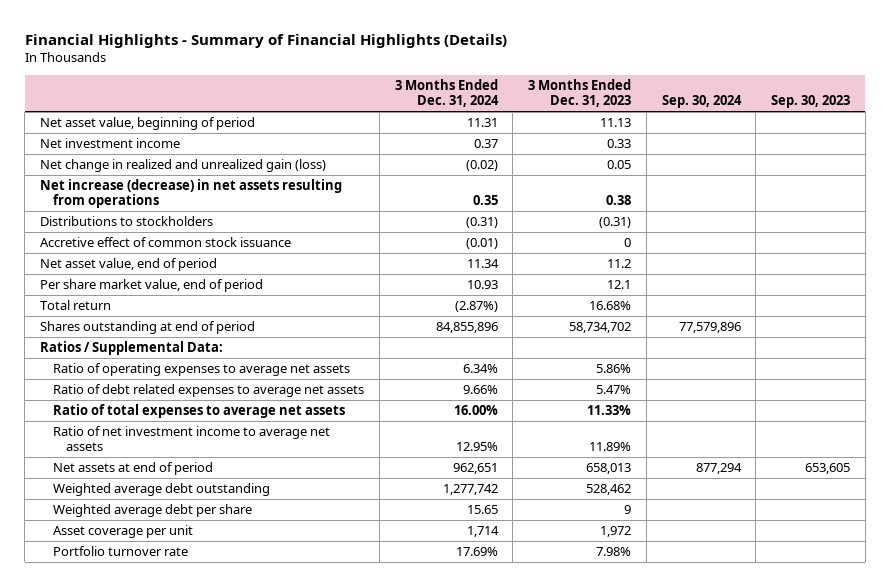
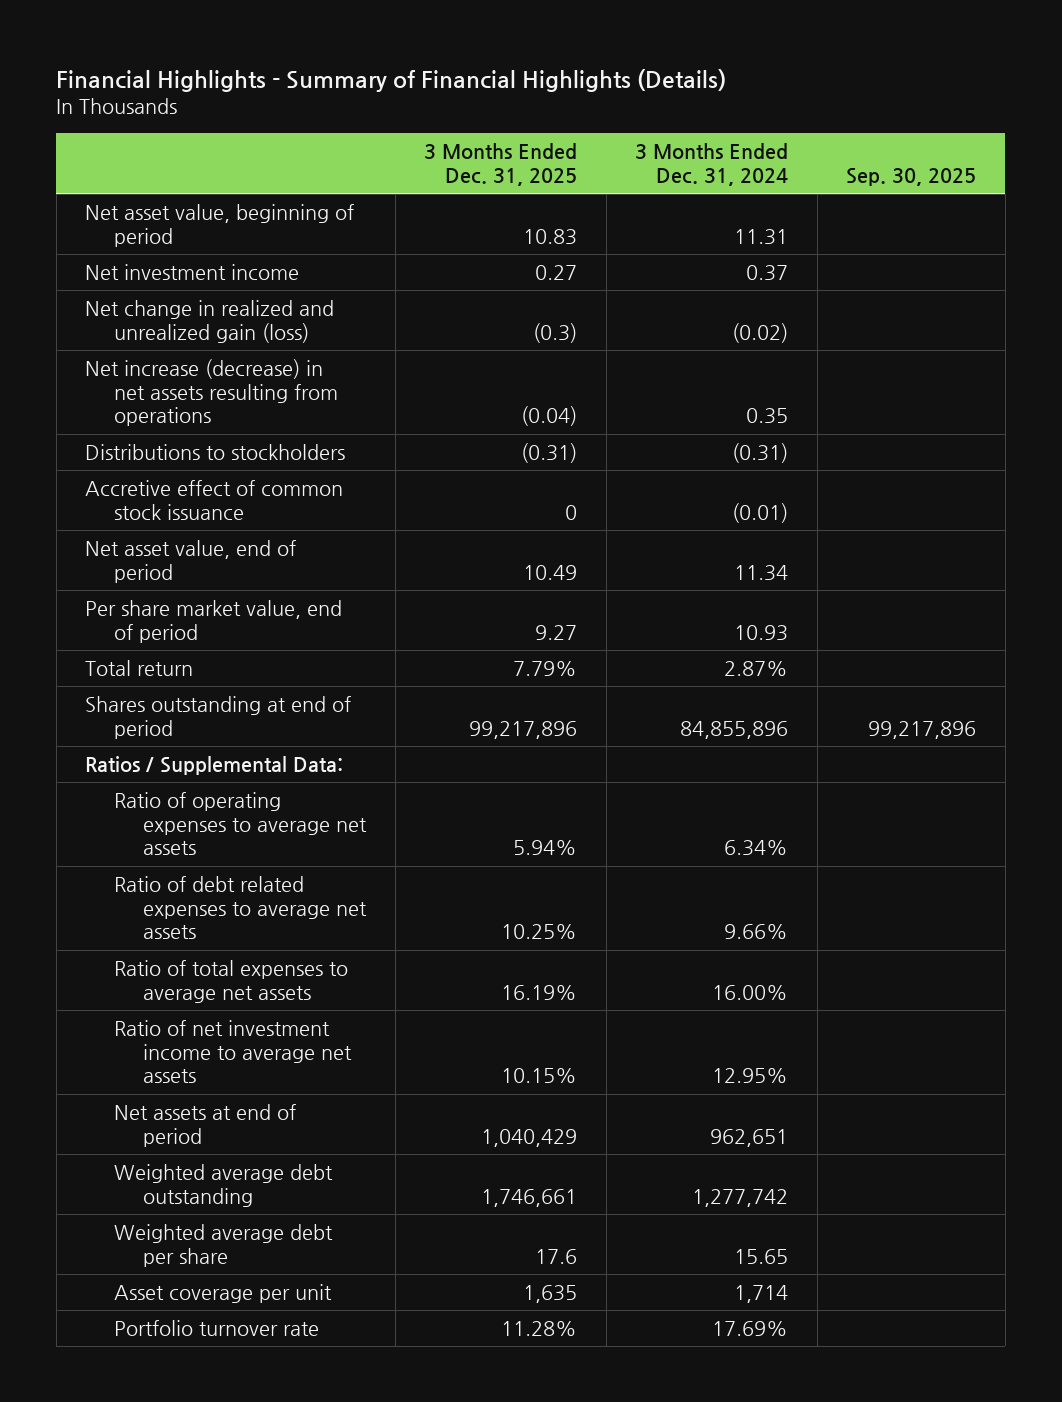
[528,79,632,108] 3 Months Ended Dec. 31, 2023 -> none
[661,95,742,109] Sep. 30, 2024 -> none
[771,95,851,109] Sep. 30, 2023 -> none
none -> [424,143,578,186] 3 Months Ended Dec. 31, 2025
none -> [846,167,977,186] Sep. 30, 2025
[454,301,498,313] (2.87%) -> [724,661,789,677] 2.87%

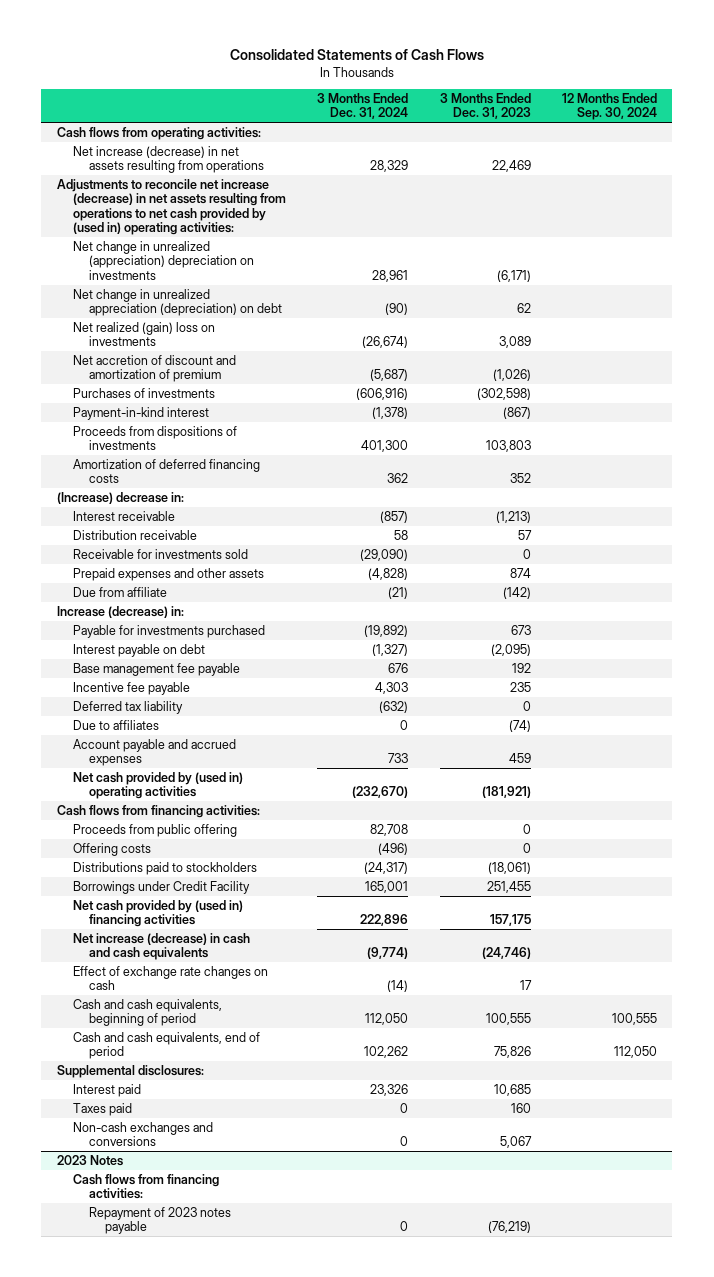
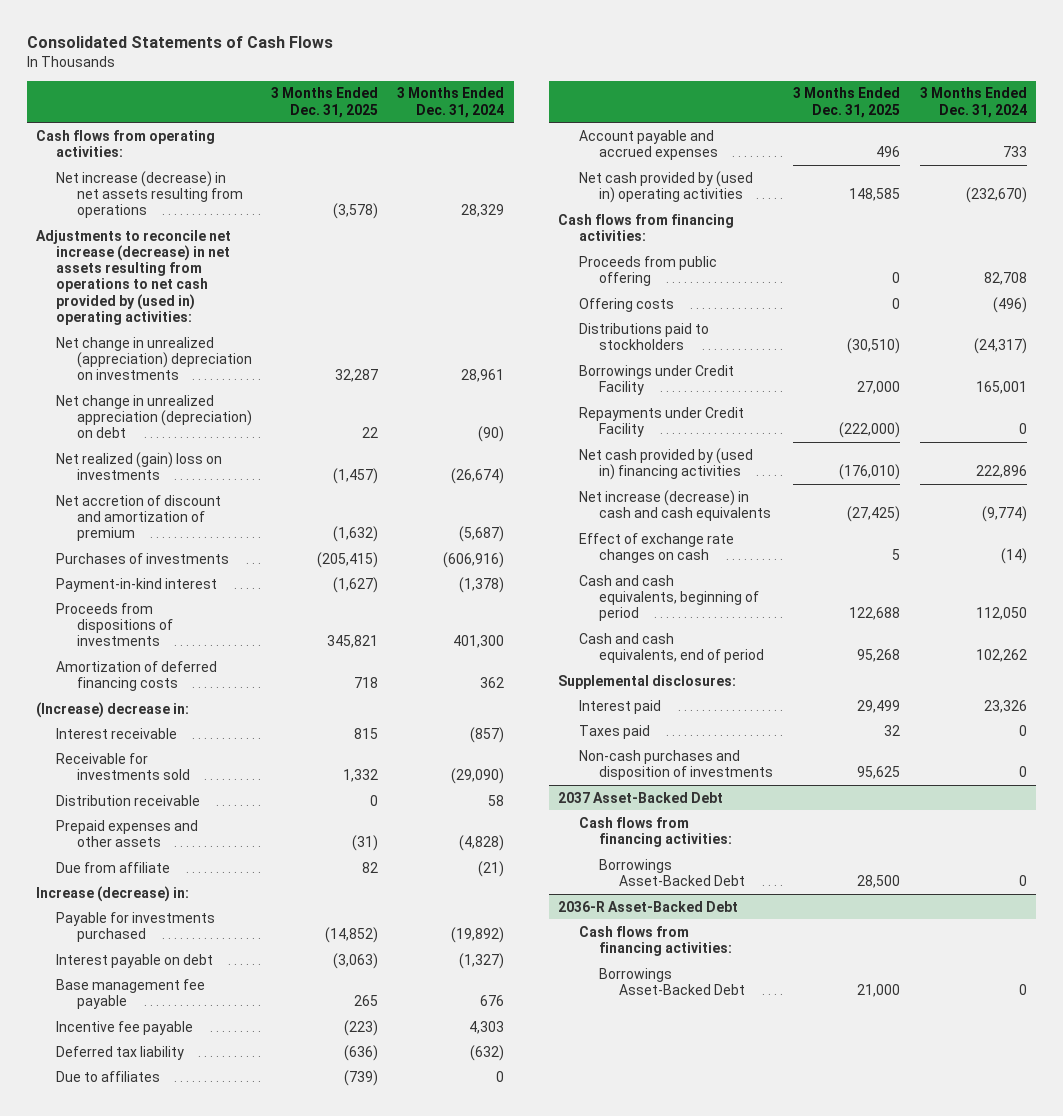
[439,92,531,120] 3 Months Ended Dec. 31, 2023 -> none
[561,92,657,121] 12 Months Ended Sep. 30, 2024 -> none
none -> [270,87,378,118] 3 Months Ended Dec. 31, 2025
[73,529,198,540] Distribution receivable -> [56,794,201,806] Distribution receivable
none -> [578,406,744,437] Repayments under Credit Facility
[73,1121,214,1147] Non-cash exchanges and conversions -> none
[56,1154,123,1166] 2023 Notes -> none
none -> [578,749,773,780] Non-cash purchases and disposition of investments
none -> [558,791,724,803] 2037 Asset-Backed Debt
[89,1206,232,1235] Repayment of 2023 notes payable -> none
none -> [598,858,745,886] Borrowings Asset-Backed Debt
none -> [558,900,739,912] 2036-R Asset-Backed Debt
none -> [578,925,732,956] Cash flows from financing activities:
none -> [598,967,745,995] Borrowings Asset-Backed Debt

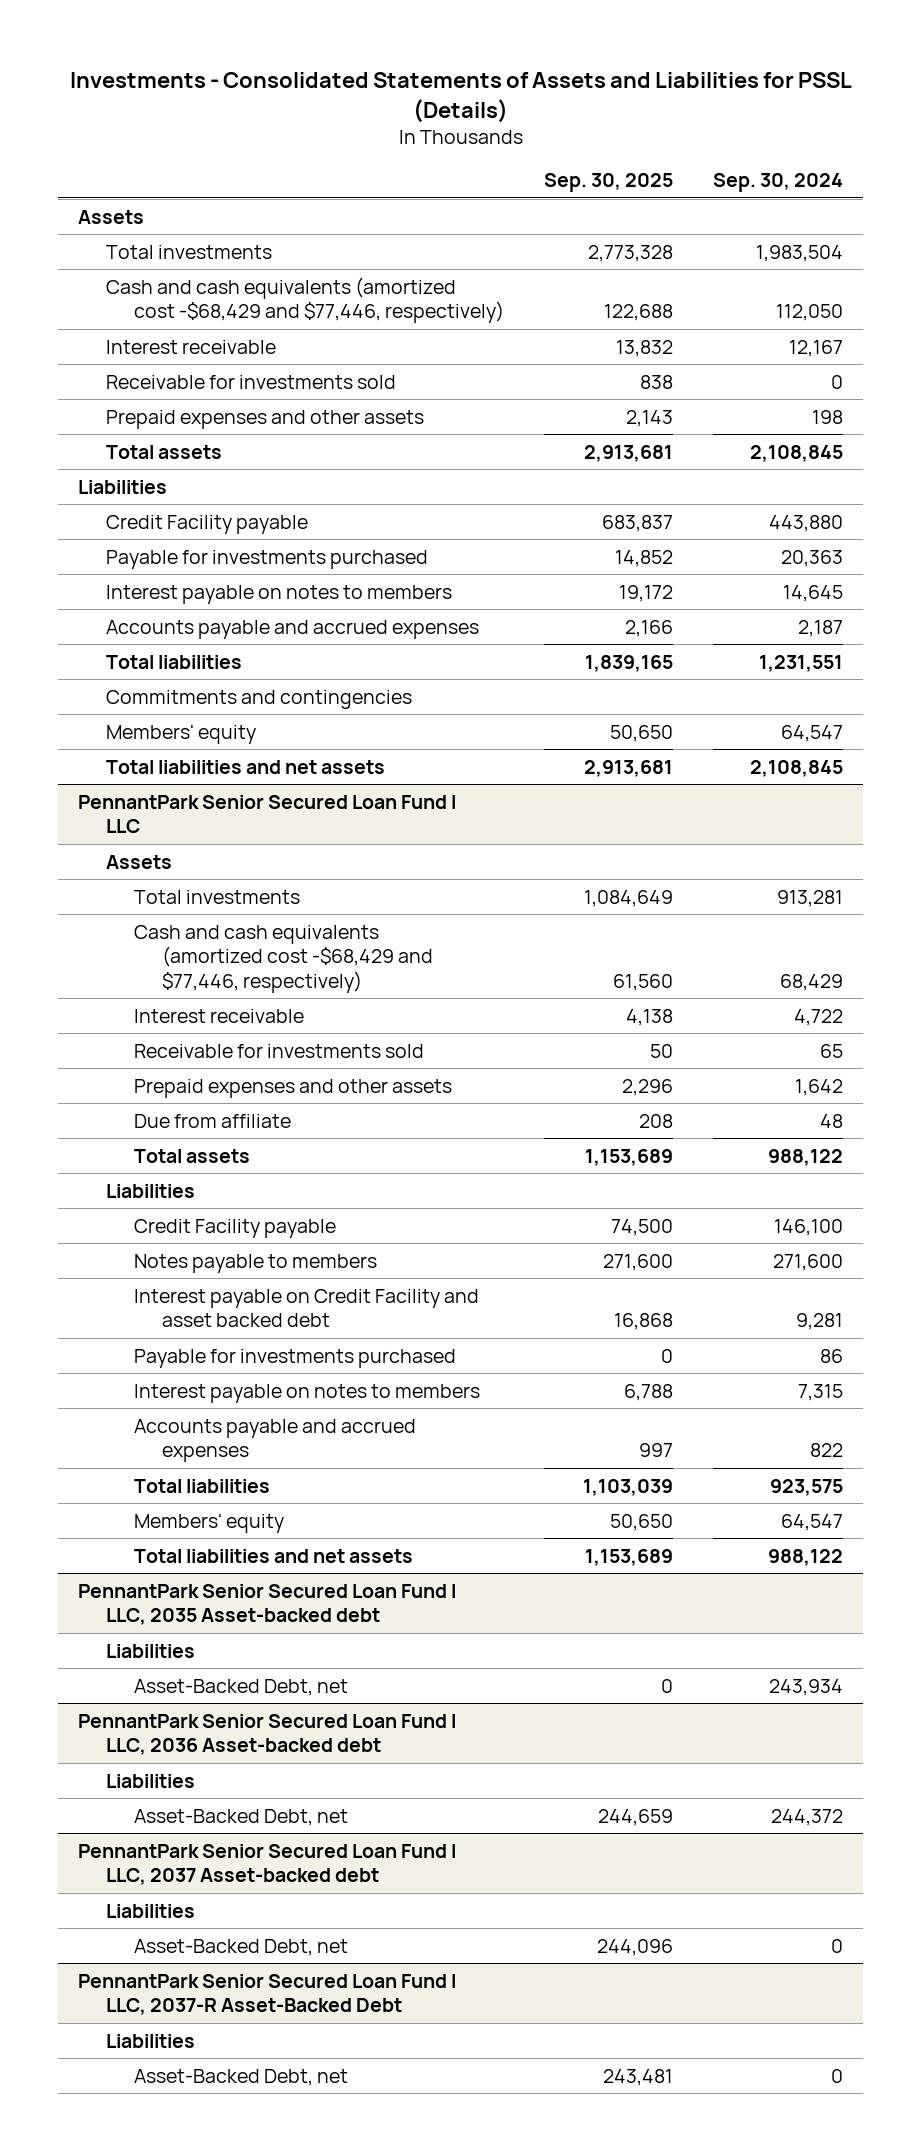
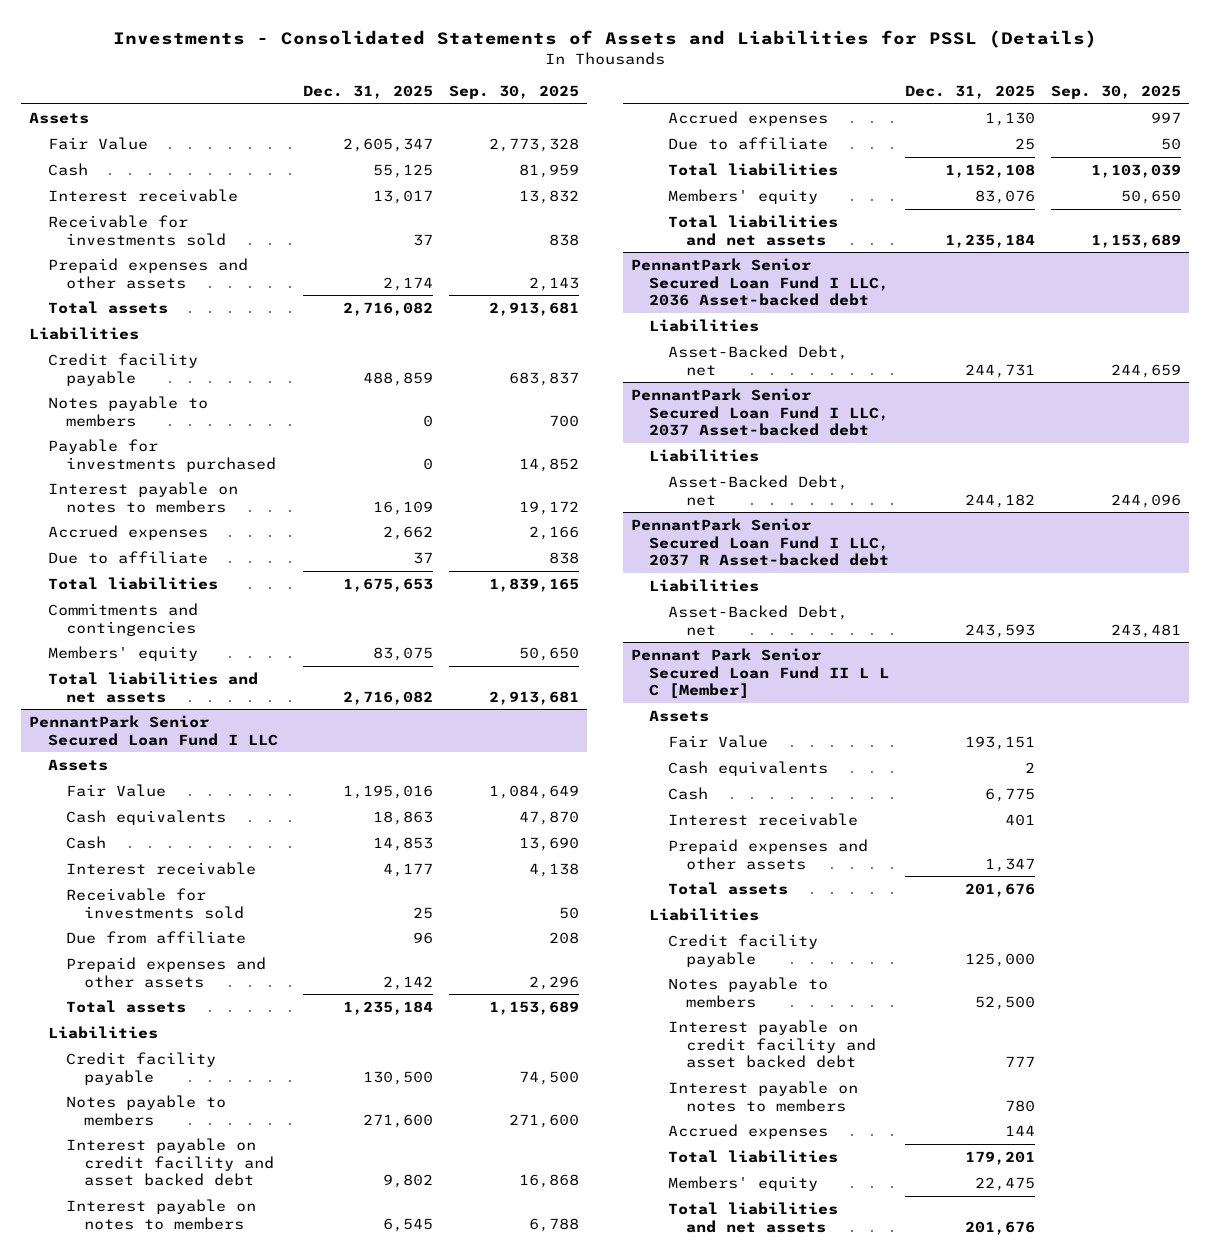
[713,173,844,193] Sep. 30, 2024 -> none
none -> [303,85,434,100] Dec. 31, 2025
[106,276,505,324] Cash and cash equivalents (amortized cost -$68,429 and $77,446, respectively) -> none
[106,244,273,259] Total investments -> [47,136,148,150] Fair Value
none -> [47,162,88,176] Cash
[106,514,309,534] Credit Facility payable -> [47,352,198,386] Credit facility payable
none -> [47,395,208,427] Notes payable to members
[106,619,480,639] Accounts payable and accrued expenses -> [47,524,208,540] Accrued expenses
none -> [47,550,208,564] Due to affiliate
[134,924,434,993] Cash and cash equivalents (amortized cost -$68,429 and $77,446, respectively) -> none
[134,889,301,904] Total investments -> [65,783,166,797] Fair Value
none -> [65,809,226,825] Cash equivalents
none -> [65,835,106,849] Cash
[134,1078,453,1098] Prepaid expenses and other assets -> [65,956,266,988] Prepaid expenses and other assets
[134,1218,337,1238] Credit Facility payable -> [65,1051,216,1085] Credit facility payable
[134,1348,457,1368] Payable for investments purchased -> none
[134,1288,480,1328] Interest payable on Credit Facility and asset backed debt -> [65,1137,275,1187] Interest payable on credit facility and asset backed debt
[134,1418,417,1463] Accounts payable and accrued expenses -> [667,110,828,126] Accrued expenses
none -> [667,136,828,150] Due to affiliate
[77,1583,456,1626] PennantPark Senior Secured Loan Fund I LLC, 2035 Asset-backed debt -> none
[106,1643,196,1658] Liabilities -> none
[134,1678,349,1696] Asset-Backed Debt, net -> none
[77,1973,456,2016] PennantPark Senior Secured Loan Fund I LLC, 2037-R Asset-Backed Debt -> [631,517,890,567] PennantPark Senior Secured Loan Fund I LLC, 2037 R Asset-backed debt
none -> [631,647,890,700] Pennant Park Senior Secured Loan Fund II L L C [Member]
none -> [649,709,710,722] Assets
none -> [667,734,768,748] Fair Value
none -> [667,760,828,776] Cash equivalents
none -> [667,786,708,800] Cash
none -> [667,812,858,826] Interest receivable
none -> [667,838,868,870] Prepaid expenses and other assets
none -> [667,881,788,895] Total assets
none -> [649,907,760,921] Liabilities
none -> [667,933,818,967] Credit facility payable
none -> [667,976,828,1008] Notes payable to members
none -> [667,1019,876,1069] Interest payable on credit facility and asset backed debt
none -> [667,1080,858,1112] Interest payable on notes to members
none -> [667,1123,828,1139] Accrued expenses
none -> [667,1149,838,1163] Total liabilities
none -> [667,1175,818,1191] Members' equity
none -> [667,1201,838,1233] Total liabilities and net assets

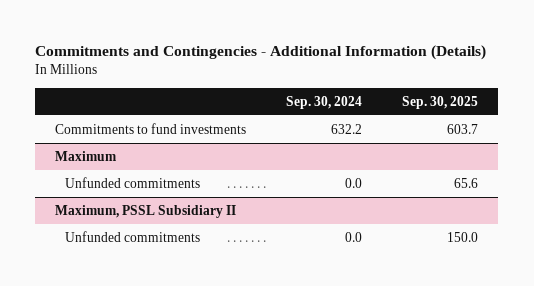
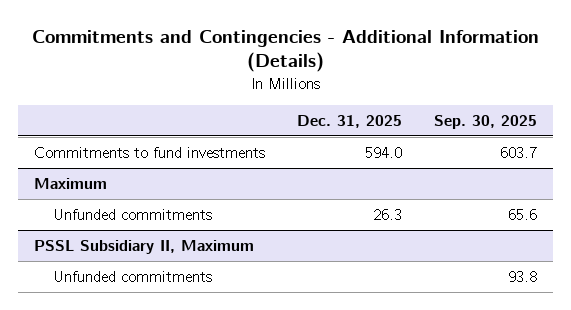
[286,95,363,109] Sep. 30, 2024 -> none
none -> [297,114,403,128] Dec. 31, 2025
[55,204,237,218] Maximum, PSSL Subsidiary II -> [33,239,254,254] PSSL Subsidiary II, Maximum
[447,231,479,242] 150.0 -> [508,270,538,282] 93.8

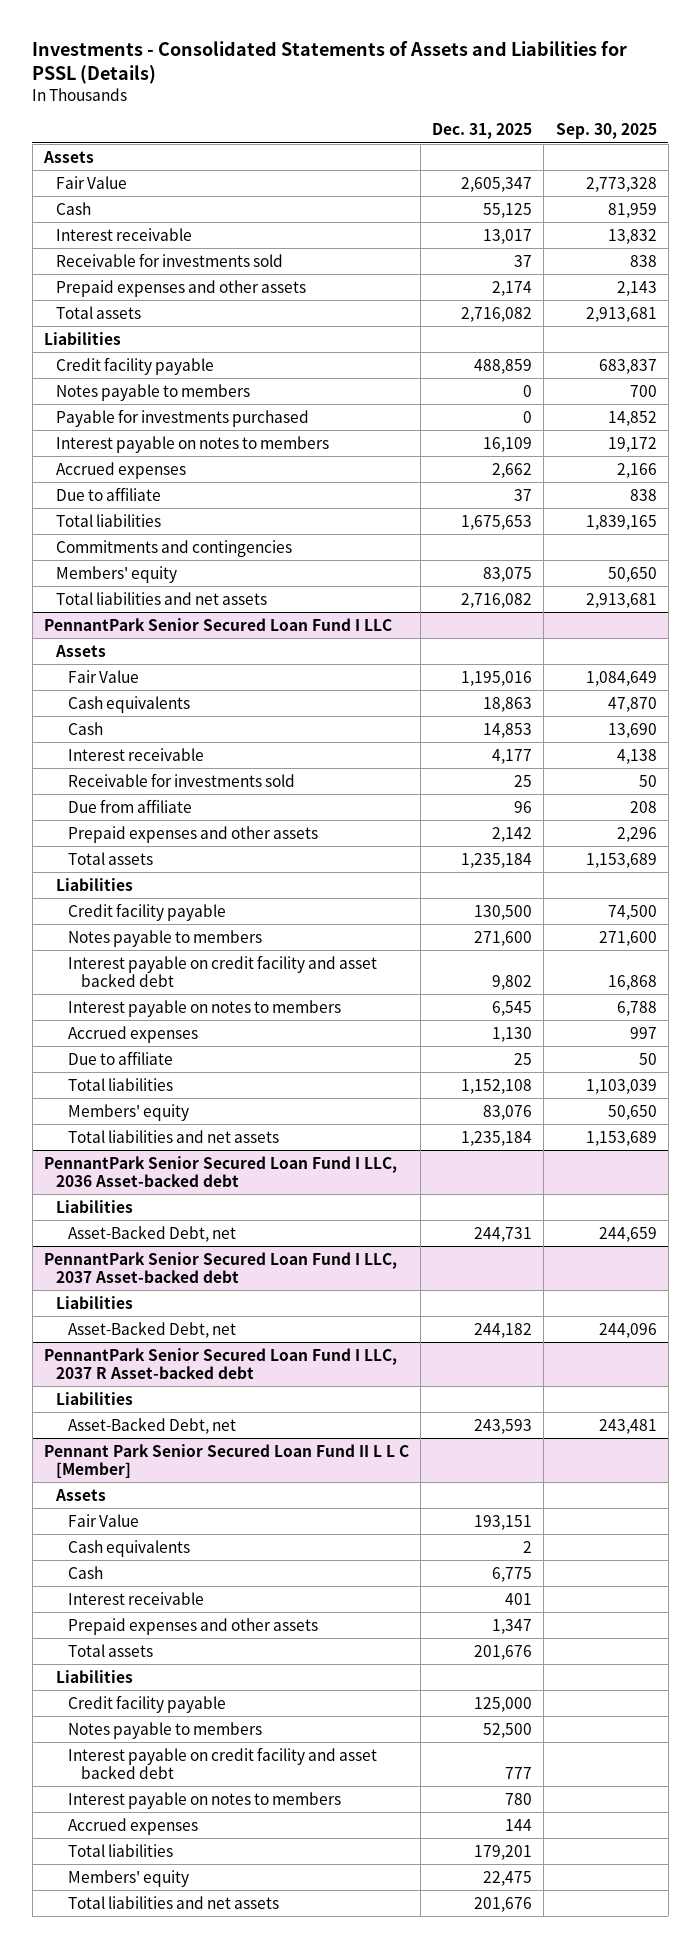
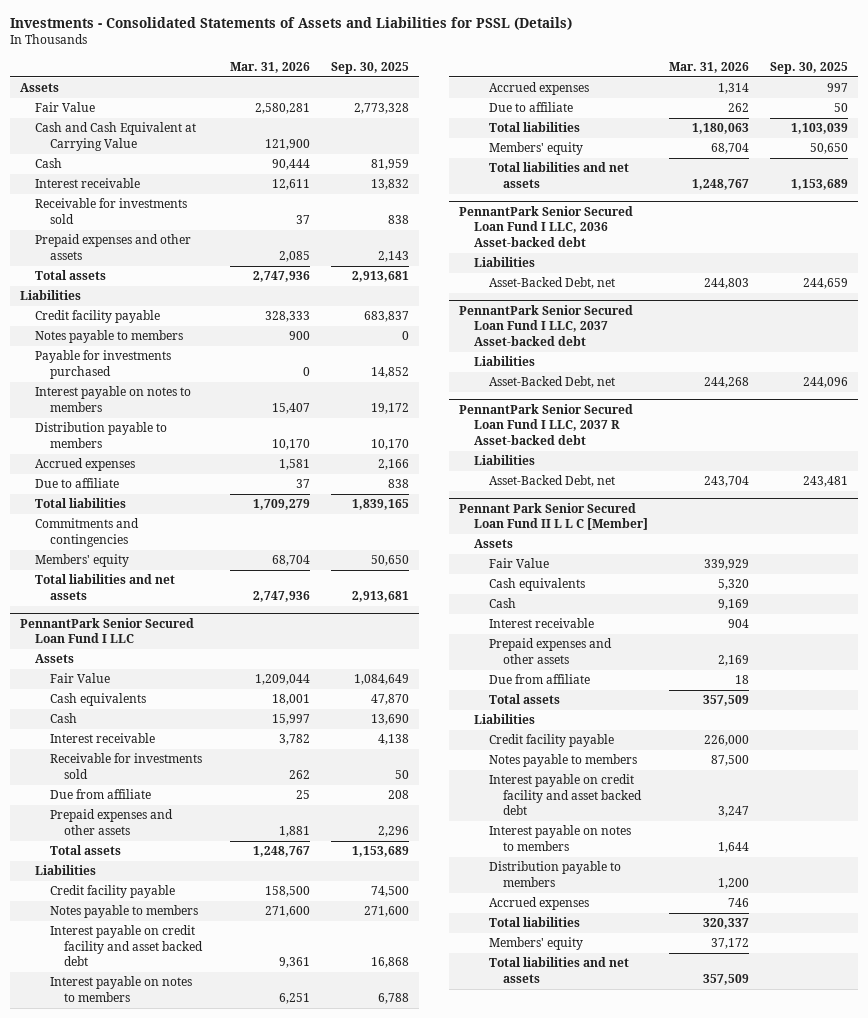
[432,123,533,140] Dec. 31, 2025 -> none
none -> [229,61,310,73] Mar. 31, 2026
none -> [34,122,196,151] Cash and Cash Equivalent at Carrying Value
[629,384,657,397] 700 -> [401,331,409,341] 0
none -> [34,422,167,448] Distribution payable to members
none -> [488,674,590,685] Due from affiliate
none -> [488,861,621,887] Distribution payable to members

